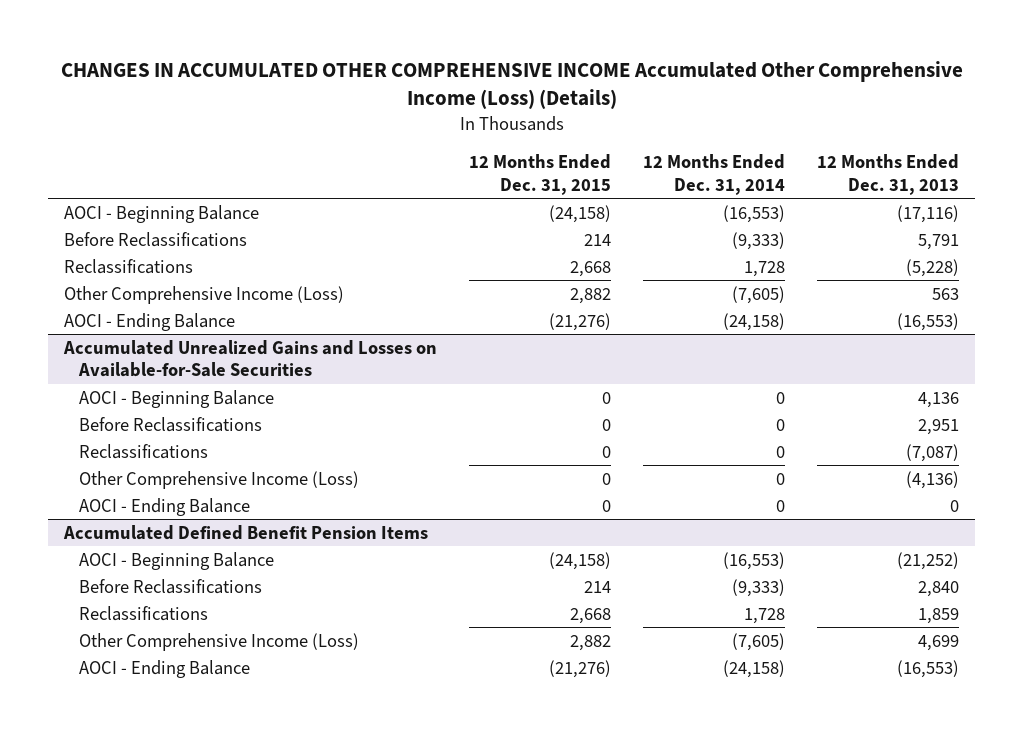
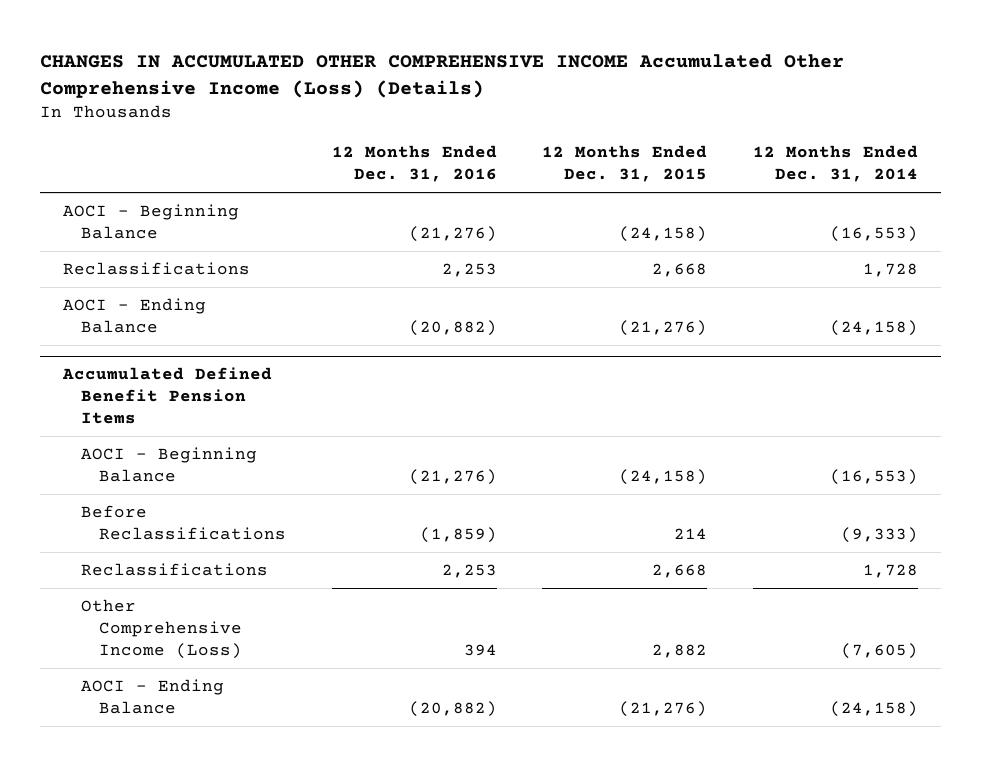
[817,154,960,195] 12 Months Ended Dec. 31, 2013 -> none
none -> [331,145,497,183] 12 Months Ended Dec. 31, 2016
[63,231,247,247] Before Reclassifications -> none
[63,285,344,304] Other Comprehensive Income (Loss) -> none
[62,339,437,378] Accumulated Unrealized Gains and Losses on Available-for-Sale Securities -> none
[78,389,274,408] AOCI - Beginning Balance -> none
[78,416,262,432] Before Reclassifications -> none
[78,443,208,459] Reclassifications -> none
[78,470,359,489] Other Comprehensive Income (Loss) -> none
[78,497,250,516] AOCI - Ending Balance -> none

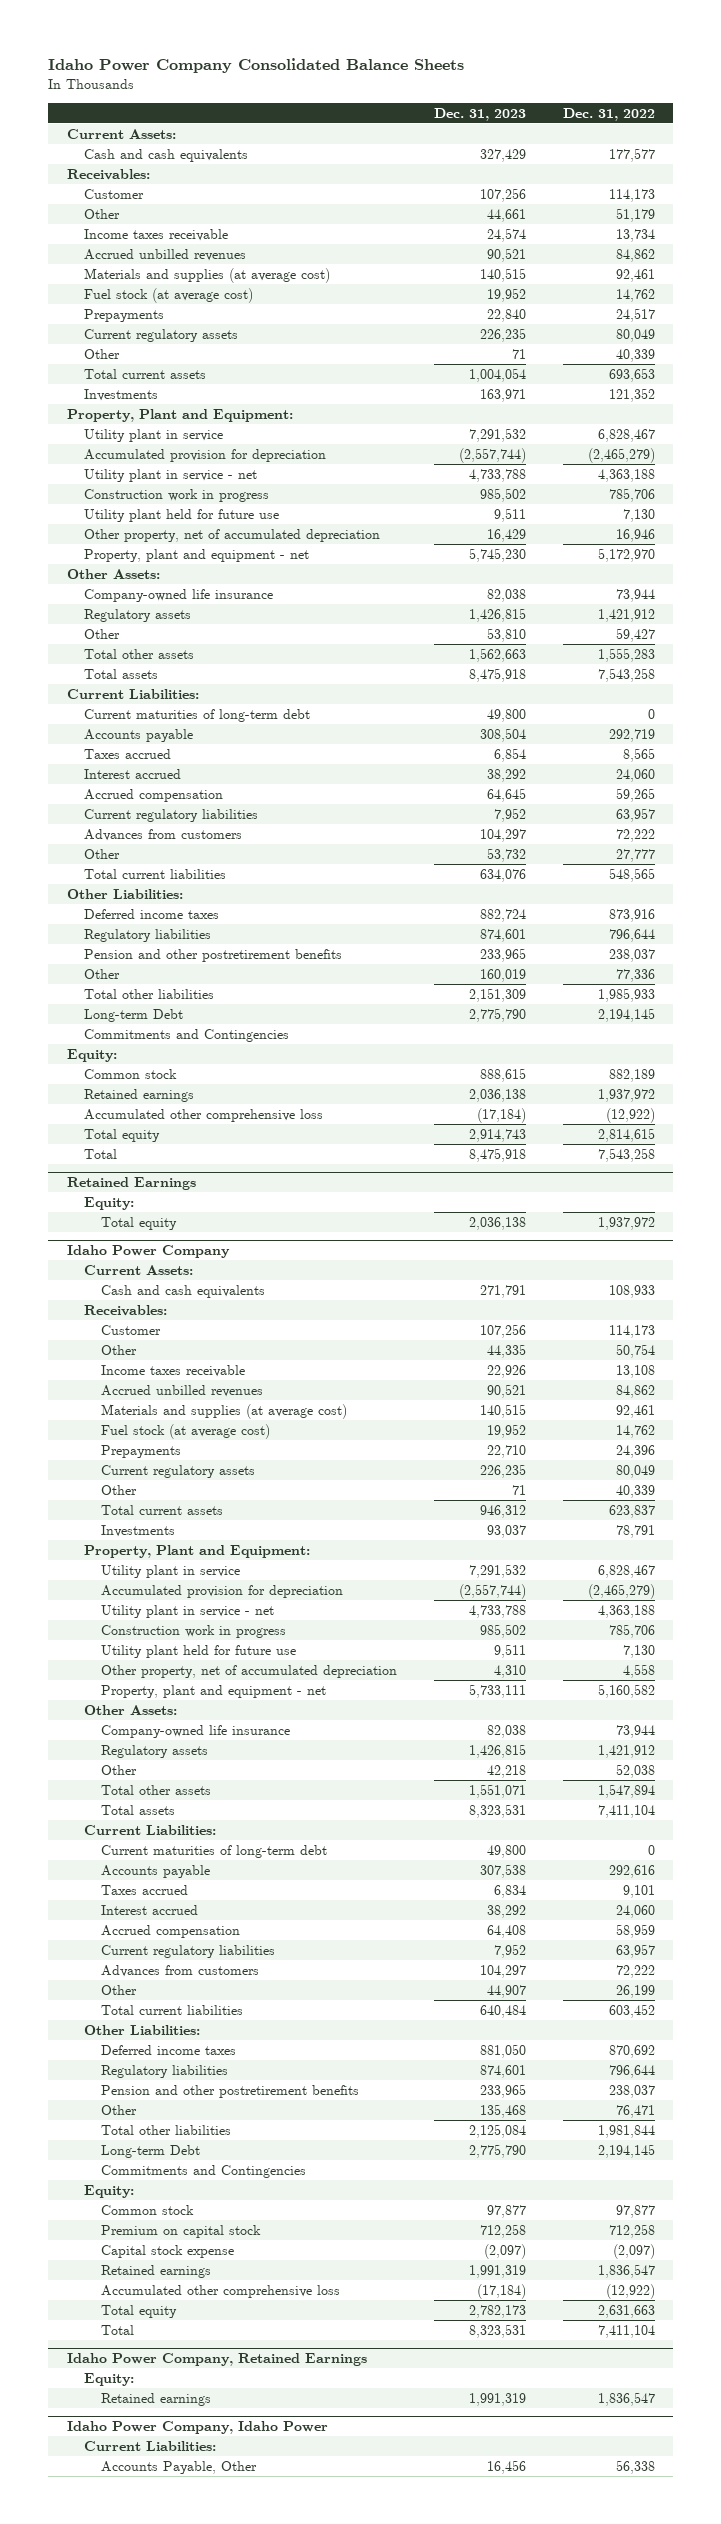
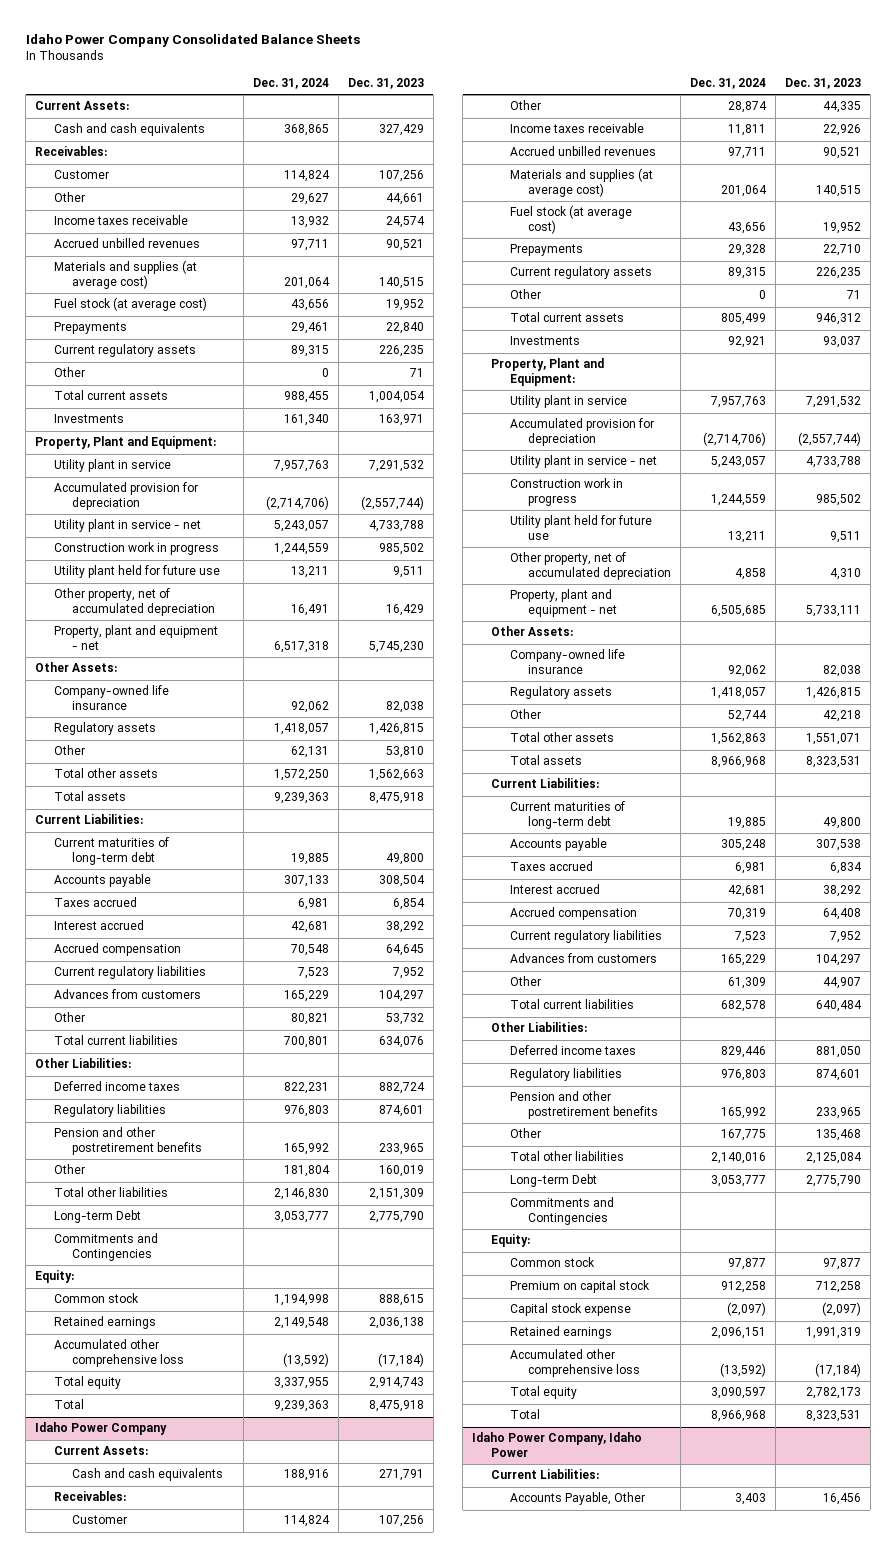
[562,107,655,121] Dec. 31, 2022 -> none
none -> [252,78,329,90] Dec. 31, 2024
[66,1177,196,1191] Retained Earnings -> none
[83,1196,134,1210] Equity: -> none
[100,1216,177,1230] Total equity -> none
[66,2353,367,2367] Idaho Power Company, Retained Earnings -> none
[83,2372,134,2386] Equity: -> none
[100,2392,211,2406] Retained earnings -> none

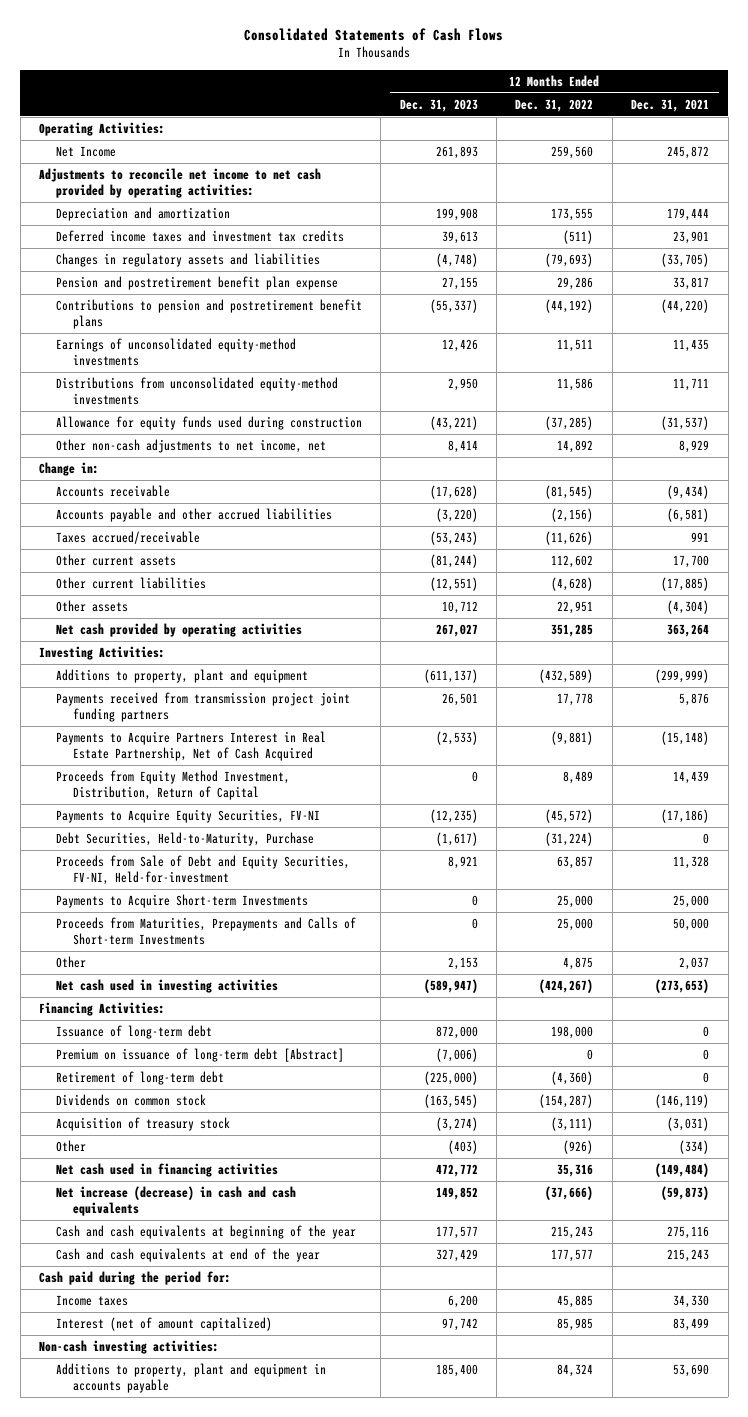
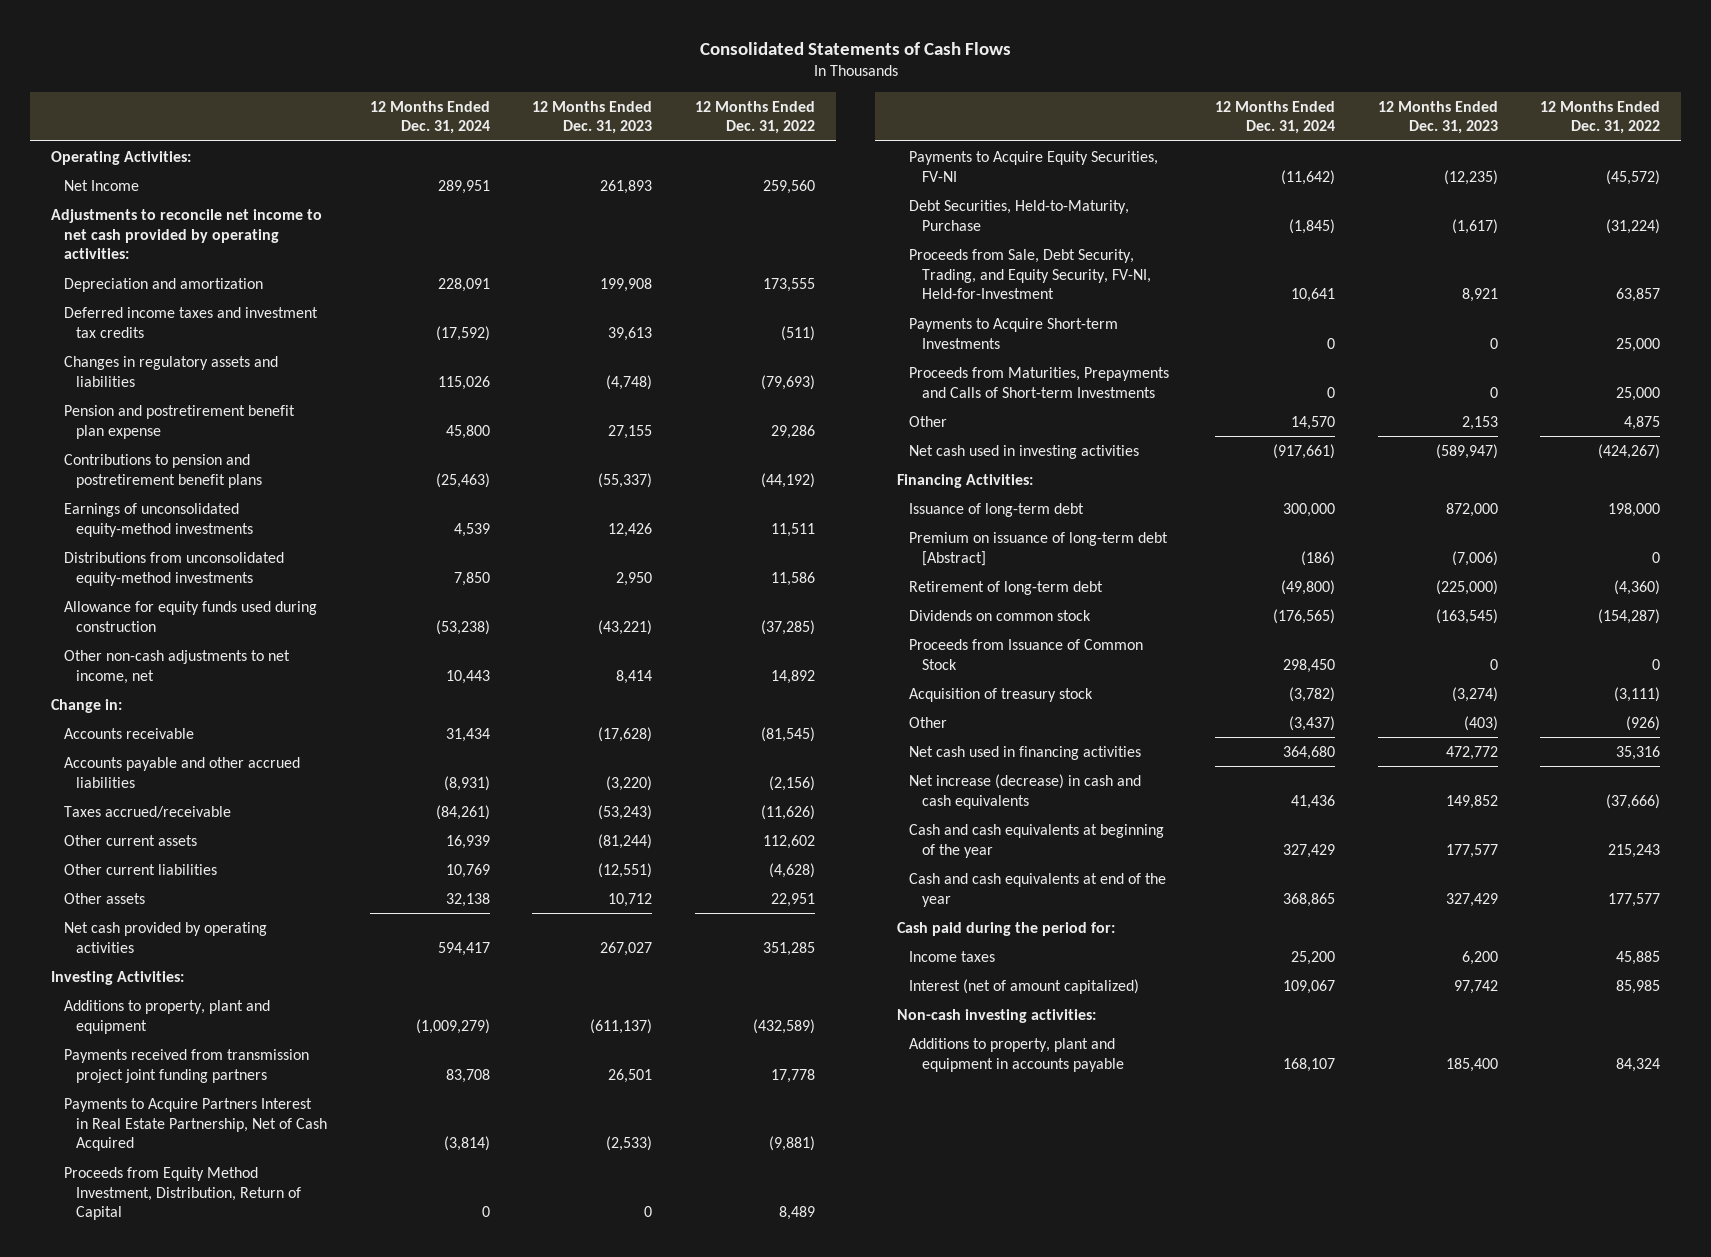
[631,98,710,112] Dec. 31, 2021 -> none
none -> [369,100,490,135] 12 Months Ended Dec. 31, 2024
[56,854,351,886] Proceeds from Sale of Debt and Equity Securities, FV-NI, Held-for-investment -> [909,248,1152,300] Proceeds from Sale, Debt Security, Trading, and Equity Security, FV-NI, Held-for-Investment
none -> [909,638,1144,670] Proceeds from Issuance of Common Stock

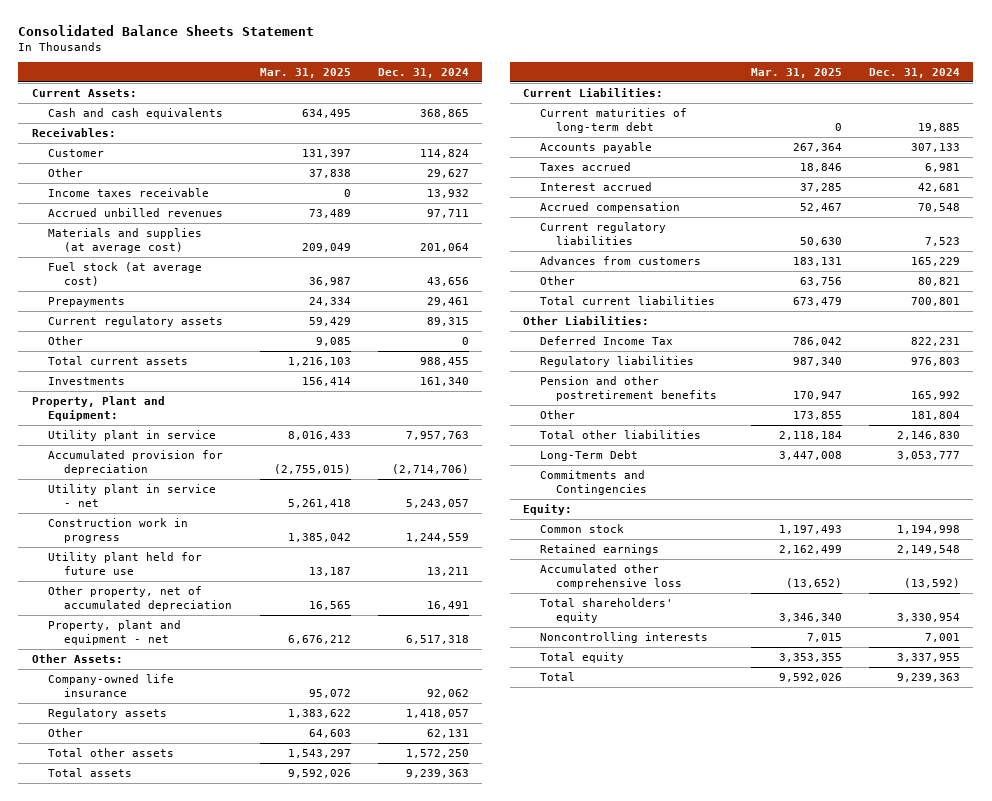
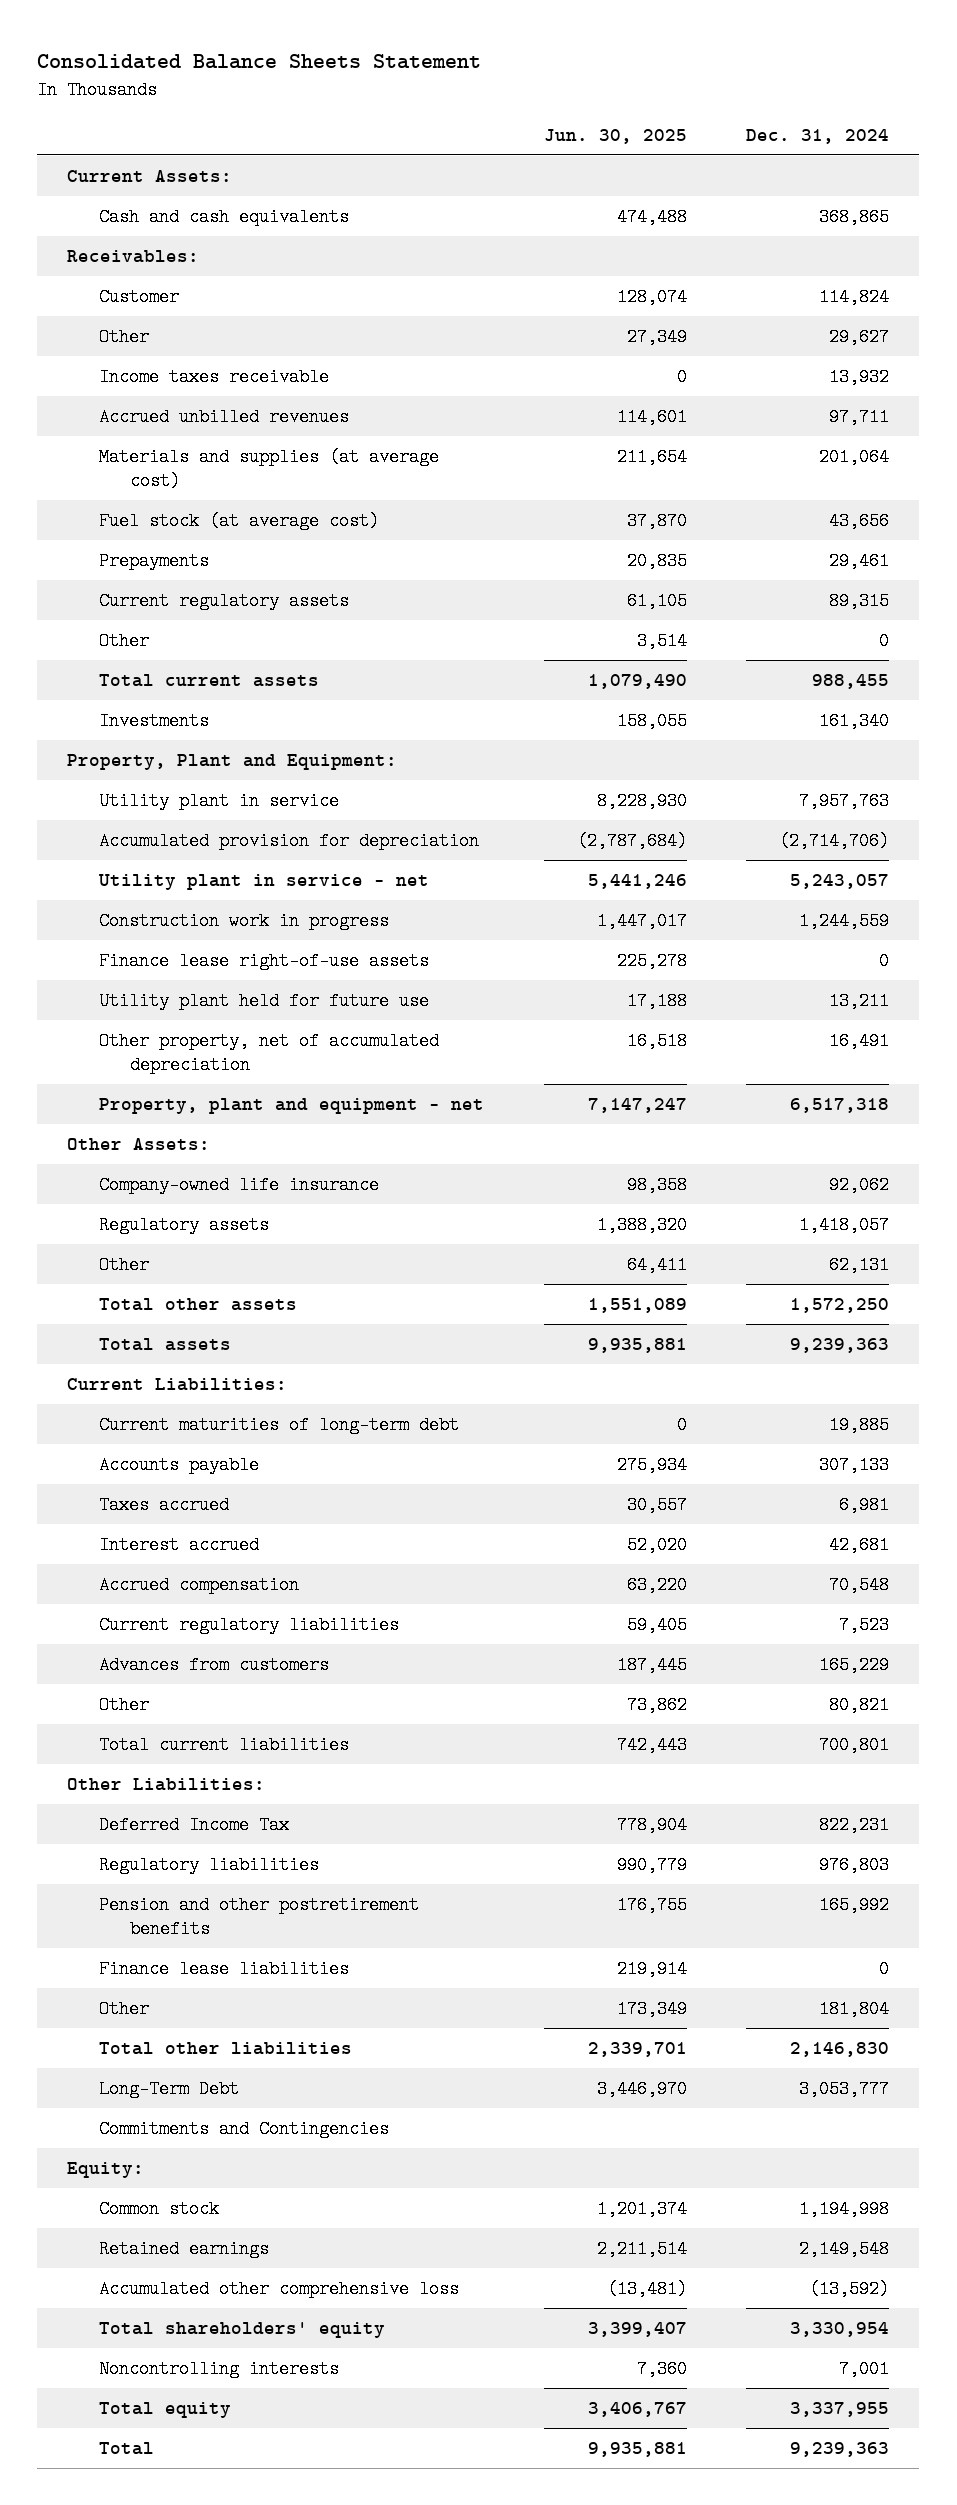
[259,67,351,78] Mar. 31, 2025 -> none
none -> [543,129,687,145] Jun. 30, 2025
none -> [98,951,429,970] Finance lease right-of-use assets
none -> [98,1959,349,1978] Finance lease liabilities

